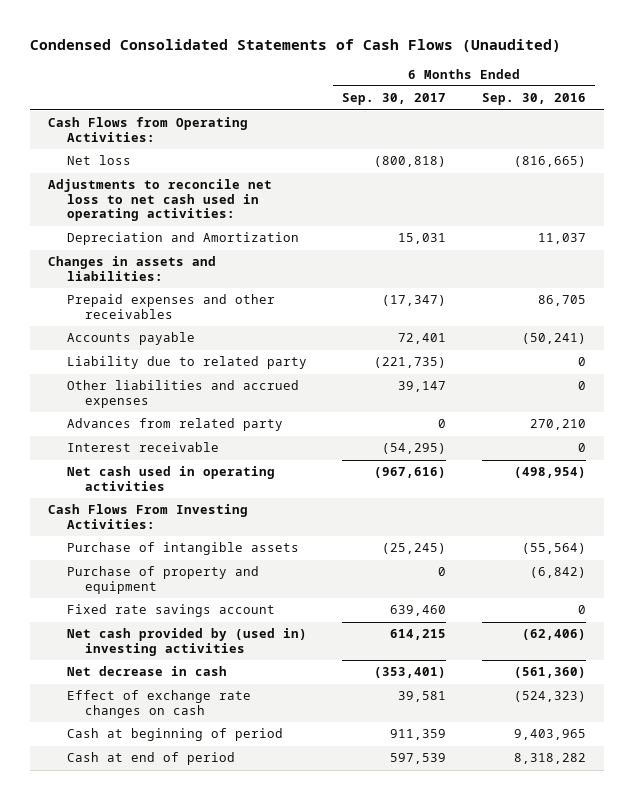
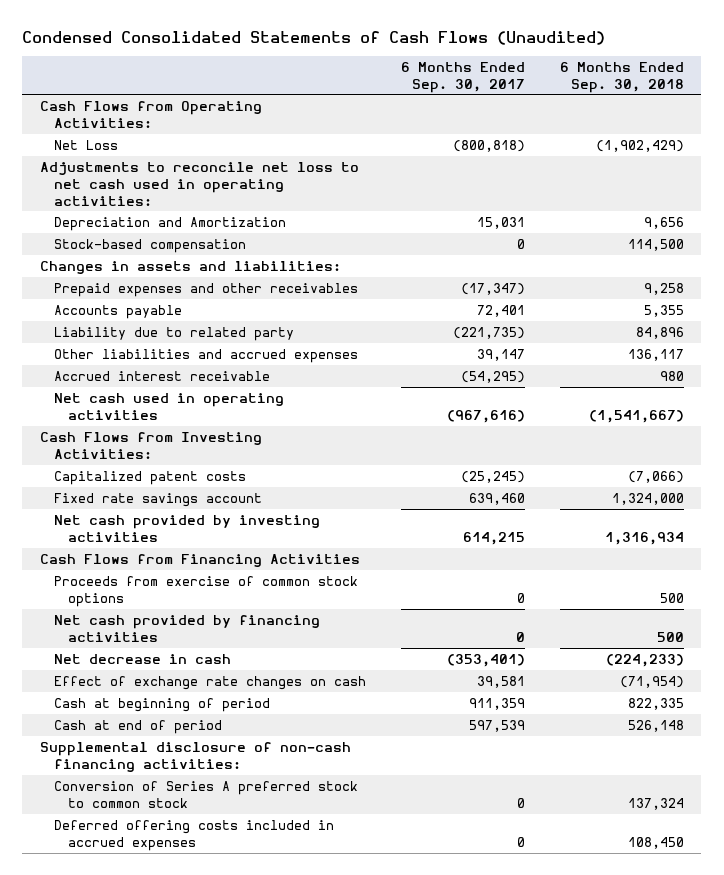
[481,93,586,106] Sep. 30, 2016 -> none
none -> [559,61,684,93] 6 Months Ended Sep. 30, 2018
[66,155,131,166] Net loss -> [53,139,118,150] Net Loss
none -> [53,238,246,253] Stock-based compensation
[66,418,283,432] Advances from related party -> none
[66,442,219,453] Interest receivable -> [53,370,270,381] Accrued interest receivable
[66,566,259,594] Purchase of property and equipment -> none
[47,504,248,529] Cash Flows From Investing Activities: -> [39,431,262,459] Cash Flows from Investing Activities:
[66,542,299,556] Purchase of intangible assets -> [53,470,246,485] Capitalized patent costs
[66,628,307,656] Net cash provided by (used in) investing activities -> [53,514,320,542] Net cash provided by investing activities
none -> [39,553,360,567] Cash Flows from Financing Activities
none -> [53,575,358,607] Proceeds from exercise of common stock options
none -> [53,614,320,642] Net cash provided by financing activities
none -> [39,741,351,772] Supplemental disclosure of non-cash financing activities:
none -> [53,780,358,808] Conversion of Series A preferred stock to common stock
none -> [53,819,334,851] Deferred offering costs included in accrued expenses

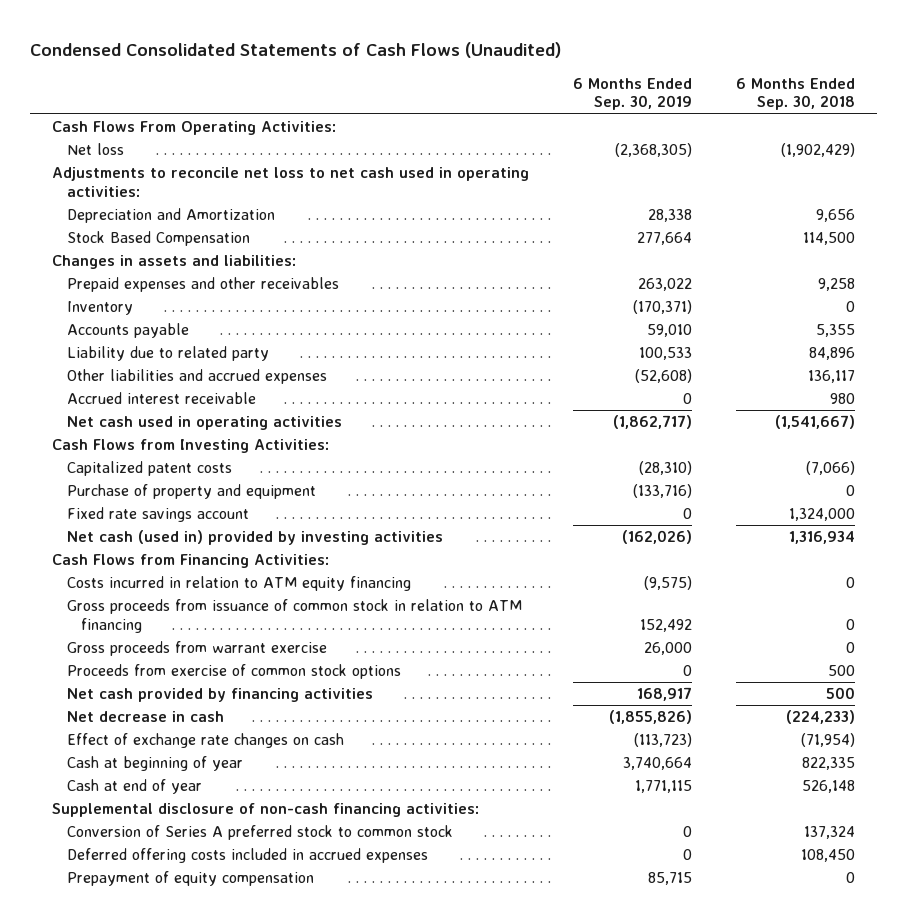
[400,61,525,93] 6 Months Ended Sep. 30, 2017 -> none
none -> [573,77,693,111] 6 Months Ended Sep. 30, 2019
[39,100,262,128] Cash Flows from Operating Activities: -> [52,121,337,136] Cash Flows From Operating Activities:
[53,139,118,150] Net Loss -> [66,143,124,156] Net loss
[53,238,246,253] Stock-based compensation -> [66,231,250,247] Stock Based Compensation
none -> [66,301,133,316] Inventory
none -> [66,484,316,500] Purchase of property and equipment
[53,514,320,542] Net cash provided by investing activities -> [66,530,443,546] Net cash (used in) provided by investing activities
[39,553,360,567] Cash Flows from Financing Activities -> [52,554,330,569] Cash Flows from Financing Activities:
none -> [66,576,411,592] Costs incurred in relation to ATM equity financing
none -> [66,599,522,633] Gross proceeds from issuance of common stock in relation to ATM financing
none -> [66,641,327,657] Gross proceeds from warrant exercise
[53,697,270,712] Cash at beginning of period -> [66,756,243,772] Cash at beginning of year
[53,719,222,734] Cash at end of period -> [66,779,202,795] Cash at end of year
none -> [66,871,314,887] Prepayment of equity compensation

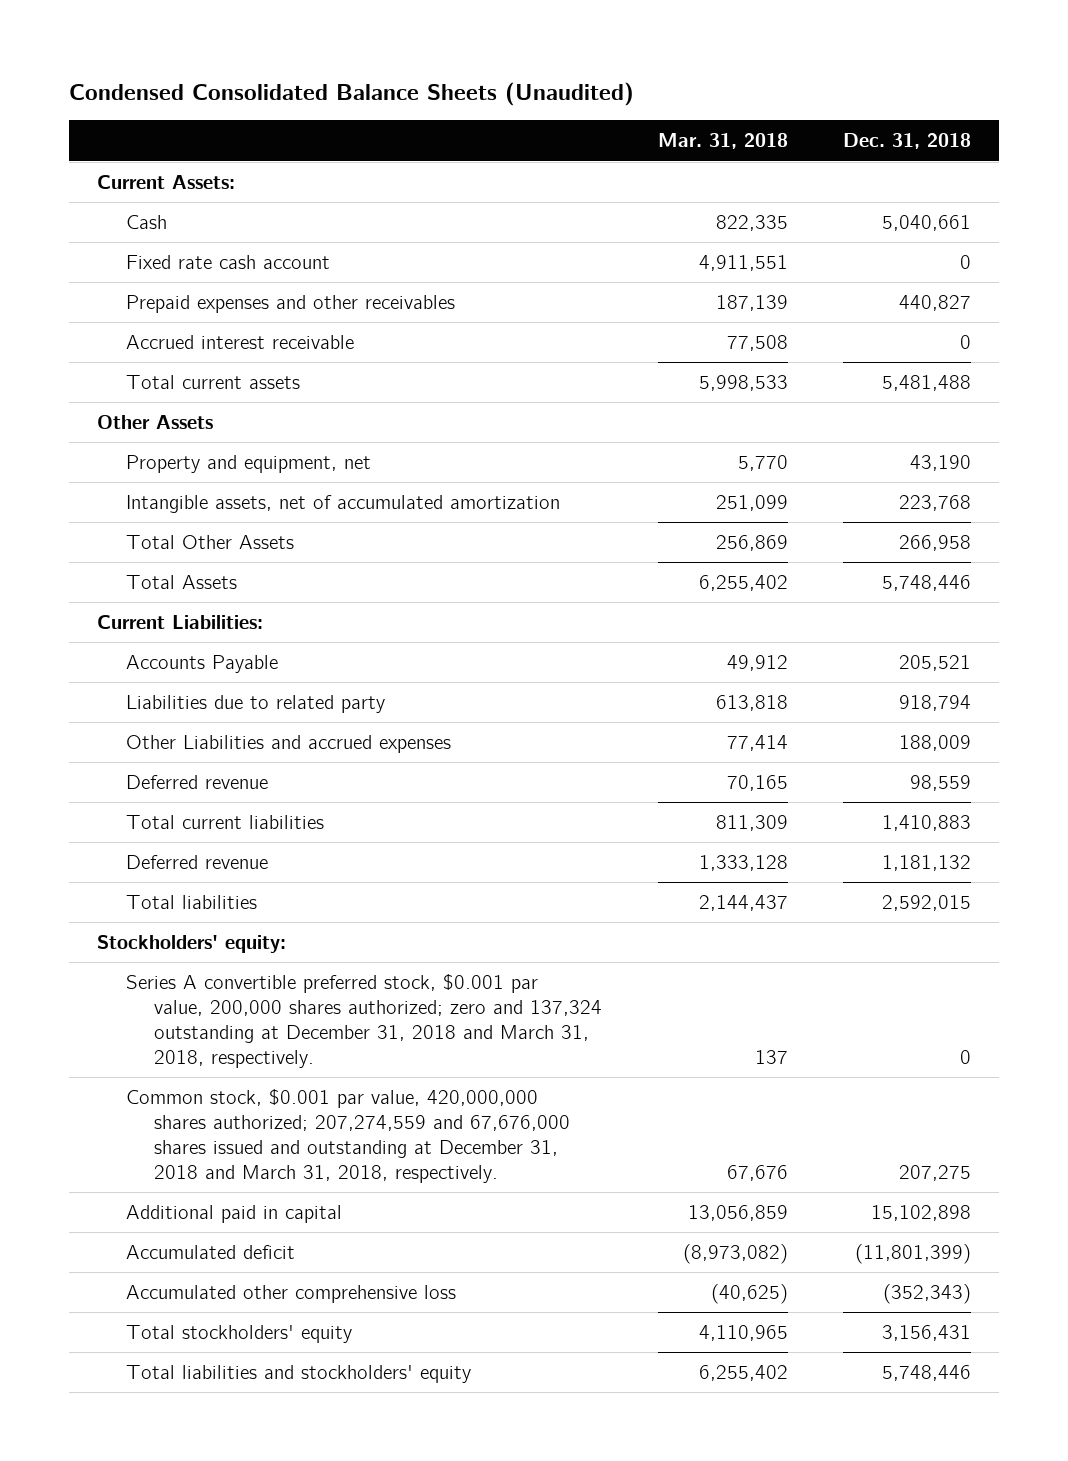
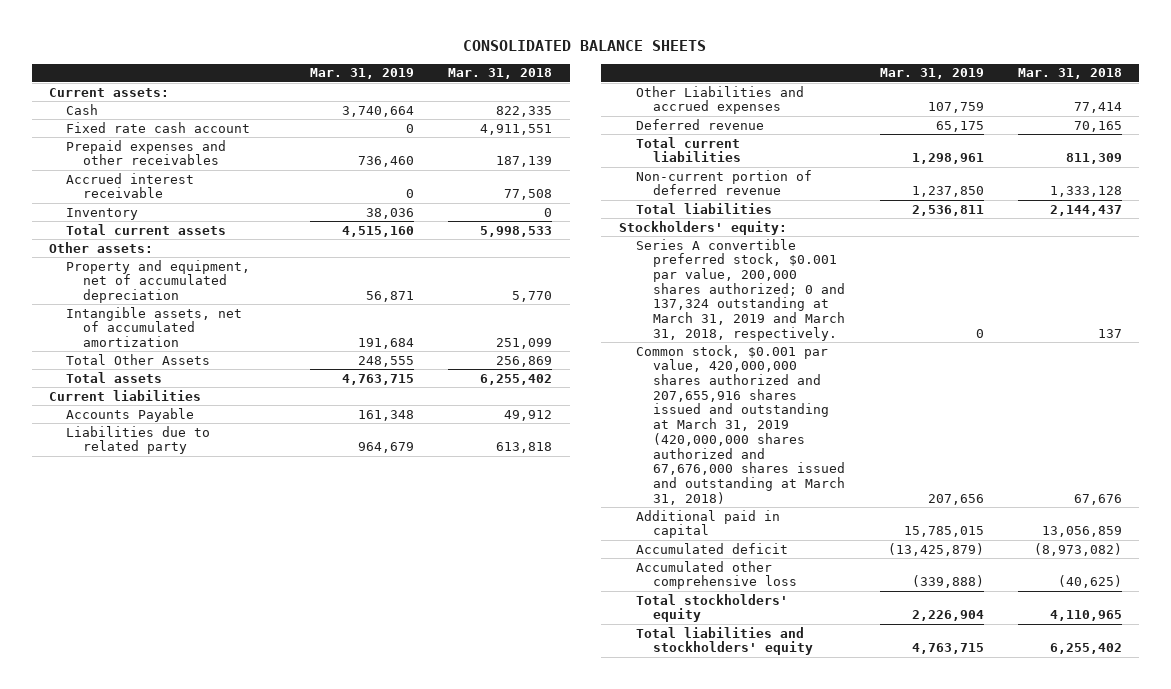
[69,82,635,107] Condensed Consolidated Balance Sheets (Unaudited) -> [463,40,707,52] CONSOLIDATED BALANCE SHEETS
[843,133,972,150] Dec. 31, 2018 -> none
none -> [309,68,414,80] Mar. 31, 2019
[97,175,236,190] Current Assets: -> [48,87,169,97] Current assets:
none -> [66,207,139,220] Inventory
[97,415,214,430] Other Assets -> [48,241,153,253] Other assets:
[125,455,371,474] Property and equipment, net -> [66,259,251,303] Property and equipment, net of accumulated depreciation
[125,575,237,590] Total Assets -> [66,371,163,383] Total assets
[97,615,264,630] Current Liabilities: -> [48,389,201,401] Current liabilities
[125,855,268,870] Deferred revenue -> [635,169,812,196] Non-current portion of deferred revenue
[125,974,603,1068] Series A convertible preferred stock, $0.001 par value, 200,000 shares authorized; zero and 137,324 outstanding at December 31, 2018 and March 31, 2018, respectively. -> [635,238,845,341] Series A convertible preferred stock, $0.001 par value, 200,000 shares authorized; 0 and 137,324 outstanding at March 31, 2019 and March 31, 2018, respectively.
[125,1089,571,1183] Common stock, $0.001 par value, 420,000,000 shares authorized; 207,274,559 and 67,676,000 shares issued and outstanding at December 31, 2018 and March 31, 2018, respectively. -> [635,344,845,505] Common stock, $0.001 par value, 420,000,000 shares authorized and 207,655,916 shares issued and outstanding at March 31, 2019 (420,000,000 shares authorized and 67,676,000 shares issued and outstanding at March 31, 2018)

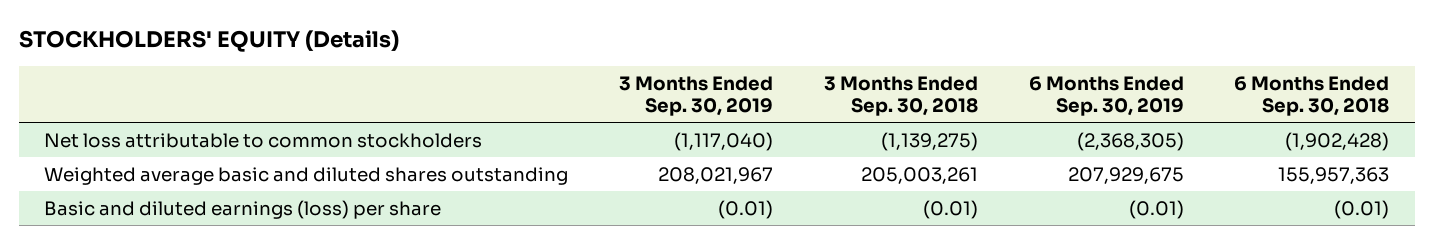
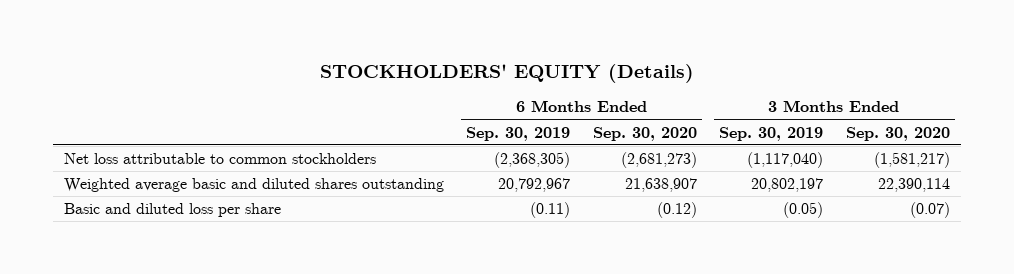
[823,75,978,116] 3 Months Ended Sep. 30, 2018 -> none
[1234,75,1390,116] 6 Months Ended Sep. 30, 2018 -> none
none -> [592,126,697,141] Sep. 30, 2020
none -> [845,126,950,141] Sep. 30, 2020
[657,166,773,184] 208,021,967 -> [751,178,824,193] 20,802,197
[1067,166,1184,184] 207,929,675 -> [498,178,571,193] 20,792,967
[44,199,442,219] Basic and diluted earnings (loss) per share -> [64,203,282,218] Basic and diluted loss per share
[717,199,773,219] (0.01) -> [783,202,824,219] (0.05)
[1128,199,1184,219] (0.01) -> [530,202,571,219] (0.11)

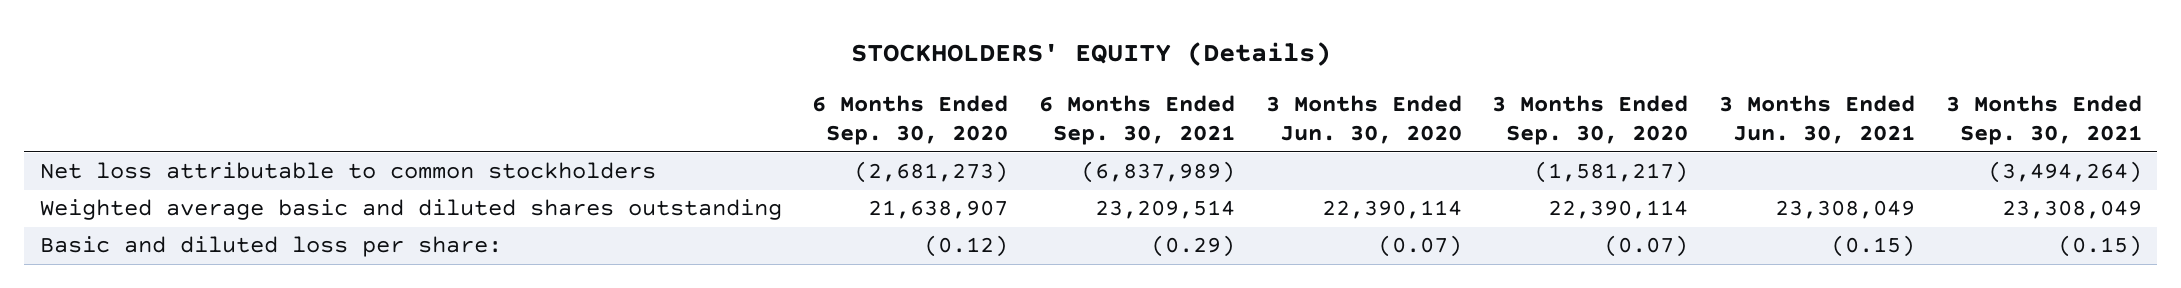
[466,126,571,141] Sep. 30, 2019 -> none
[719,126,824,141] Sep. 30, 2019 -> none
none -> [1039,94,1236,146] 6 Months Ended Sep. 30, 2021
none -> [1265,94,1462,145] 3 Months Ended Jun. 30, 2020
none -> [1719,94,1916,145] 3 Months Ended Jun. 30, 2021
none -> [1945,94,2142,146] 3 Months Ended Sep. 30, 2021
[64,203,282,218] Basic and diluted loss per share -> [39,236,502,258] Basic and diluted loss per share:

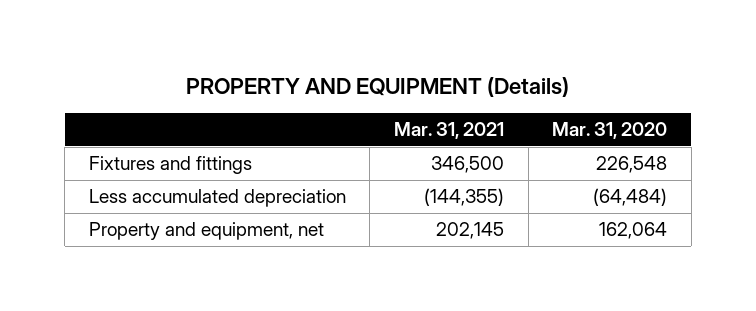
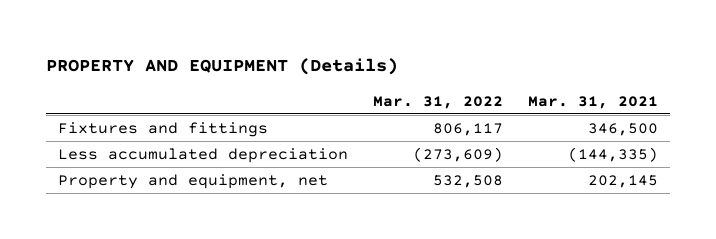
[552,122,668,140] Mar. 31, 2020 -> none
none -> [373,95,504,109] Mar. 31, 2022
[423,188,504,207] (144,355) -> [567,146,658,162] (144,335)

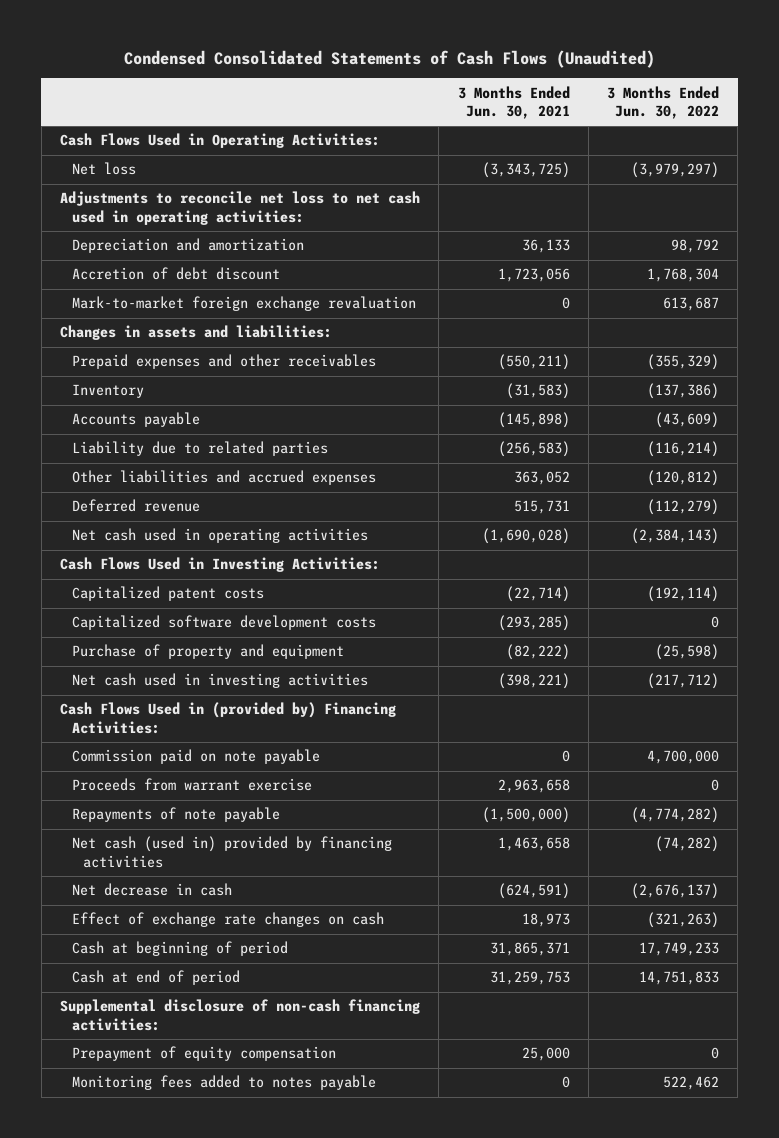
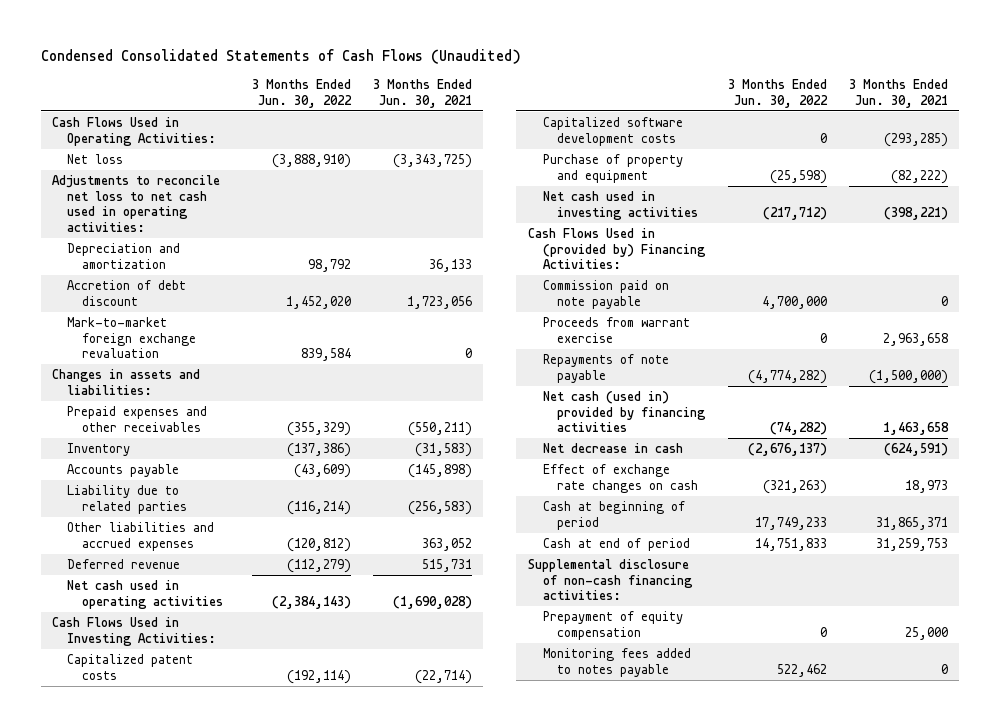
[630,162,719,179] (3,979,297) -> [271,154,351,169] (3,888,910)
[646,268,719,283] 1,768,304 -> [285,295,351,309] 1,452,020
[662,297,719,312] 613,687 -> [300,348,351,362] 839,584

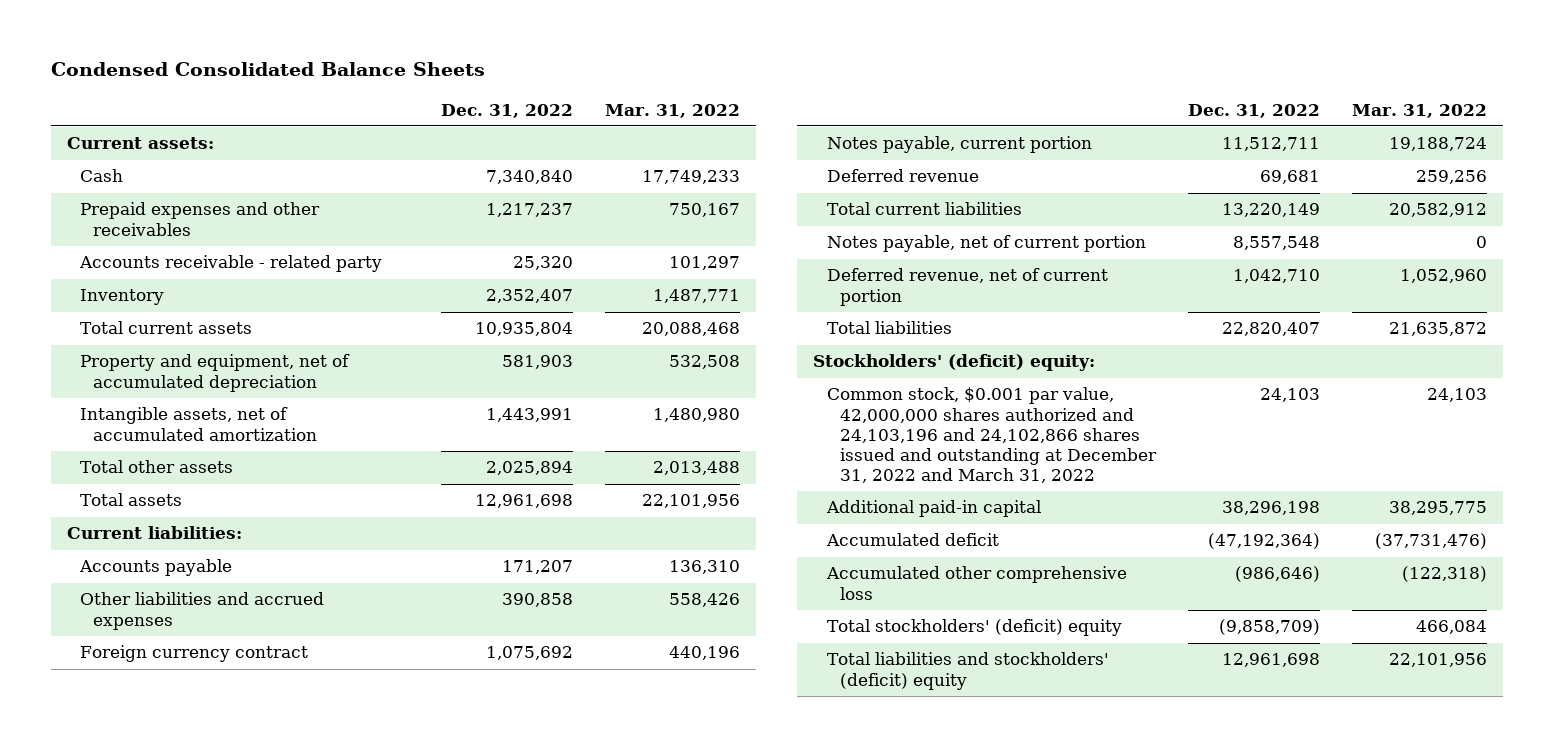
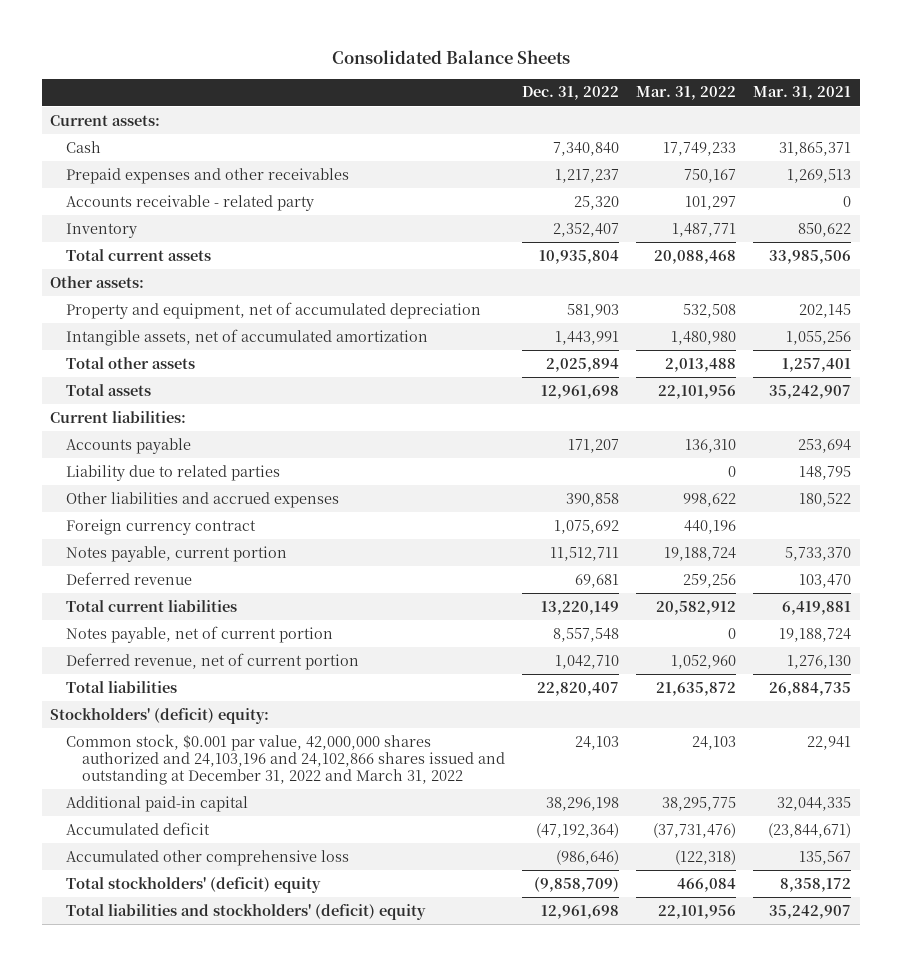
[50,62,485,77] Condensed Consolidated Balance Sheets -> [331,50,570,65] Consolidated Balance Sheets
none -> [753,86,852,101] Mar. 31, 2021
none -> [50,275,145,288] Other assets:
none -> [66,464,281,481] Liability due to related parties
[668,593,740,608] 558,426 -> [683,492,737,507] 998,622

